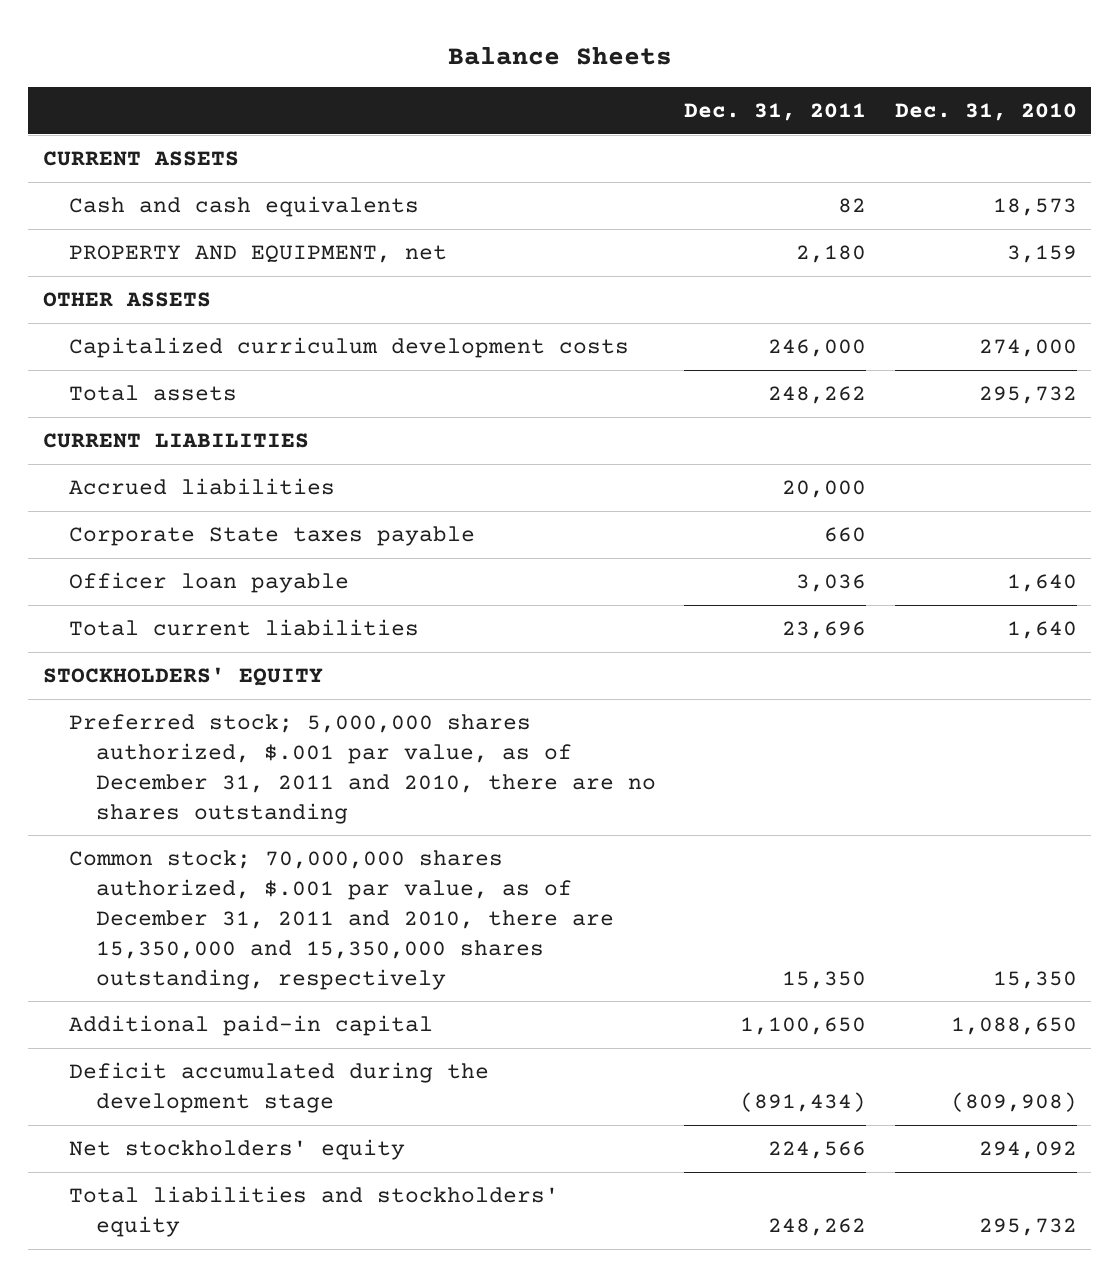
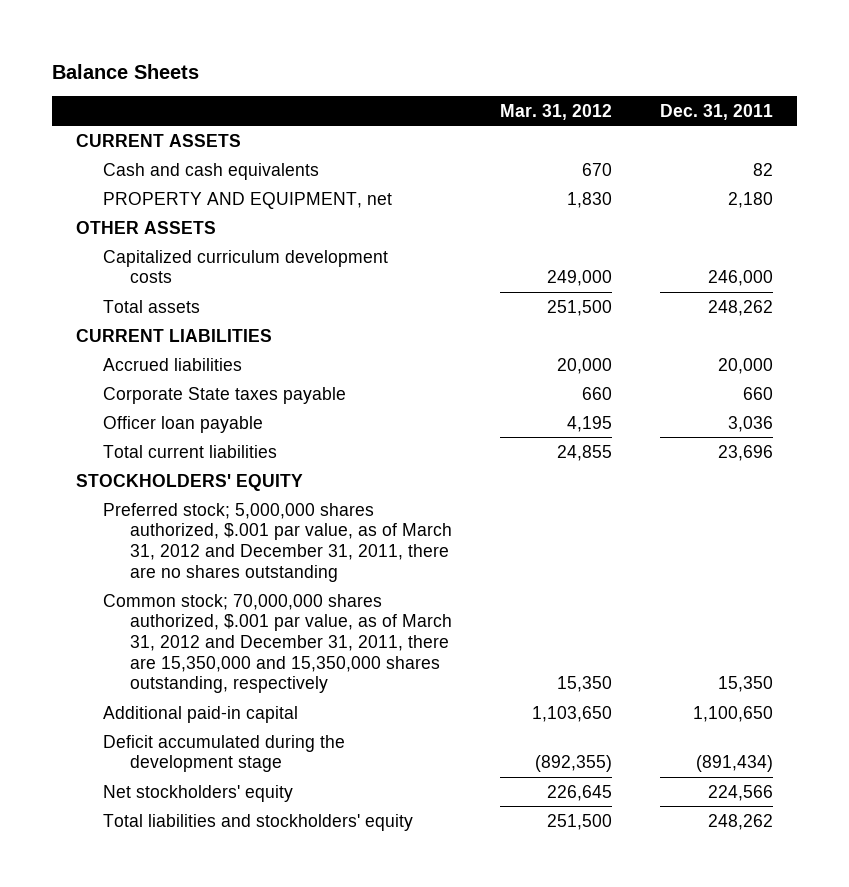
[894,103,1077,122] Dec. 31, 2010 -> none
none -> [500,103,613,120] Mar. 31, 2012
[69,714,656,824] Preferred stock; 5,000,000 shares authorized, $.001 par value, as of December 31, 2011 and 2010, there are no shares outstanding -> [103,502,453,582] Preferred stock; 5,000,000 shares authorized, $.001 par value, as of March 31, 2012 and December 31, 2011, there are no shares outstanding
[69,850,614,990] Common stock; 70,000,000 shares authorized, $.001 par value, as of December 31, 2011 and 2010, there are 15,350,000 and 15,350,000 shares outstanding, respectively -> [103,593,453,694] Common stock; 70,000,000 shares authorized, $.001 par value, as of March 31, 2012 and December 31, 2011, there are 15,350,000 and 15,350,000 shares outstanding, respectively

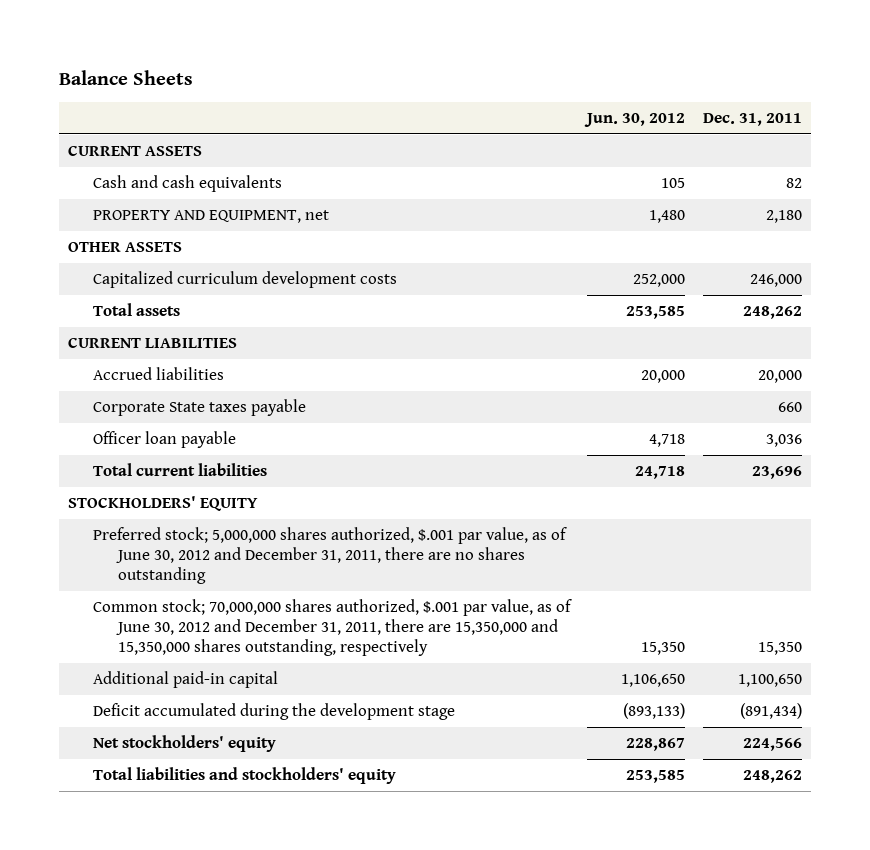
[500,103,613,120] Mar. 31, 2012 -> none
none -> [584,113,686,128] Jun. 30, 2012
[103,502,453,582] Preferred stock; 5,000,000 shares authorized, $.001 par value, as of March 31, 2012 and December 31, 2011, there are no shares outstanding -> [92,527,567,585] Preferred stock; 5,000,000 shares authorized, $.001 par value, as of June 30, 2012 and December 31, 2011, there are no shares outstanding
[103,593,453,694] Common stock; 70,000,000 shares authorized, $.001 par value, as of March 31, 2012 and December 31, 2011, there are 15,350,000 and 15,350,000 shares outstanding, respectively -> [92,599,572,657] Common stock; 70,000,000 shares authorized, $.001 par value, as of June 30, 2012 and December 31, 2011, there are 15,350,000 and 15,350,000 shares outstanding, respectively

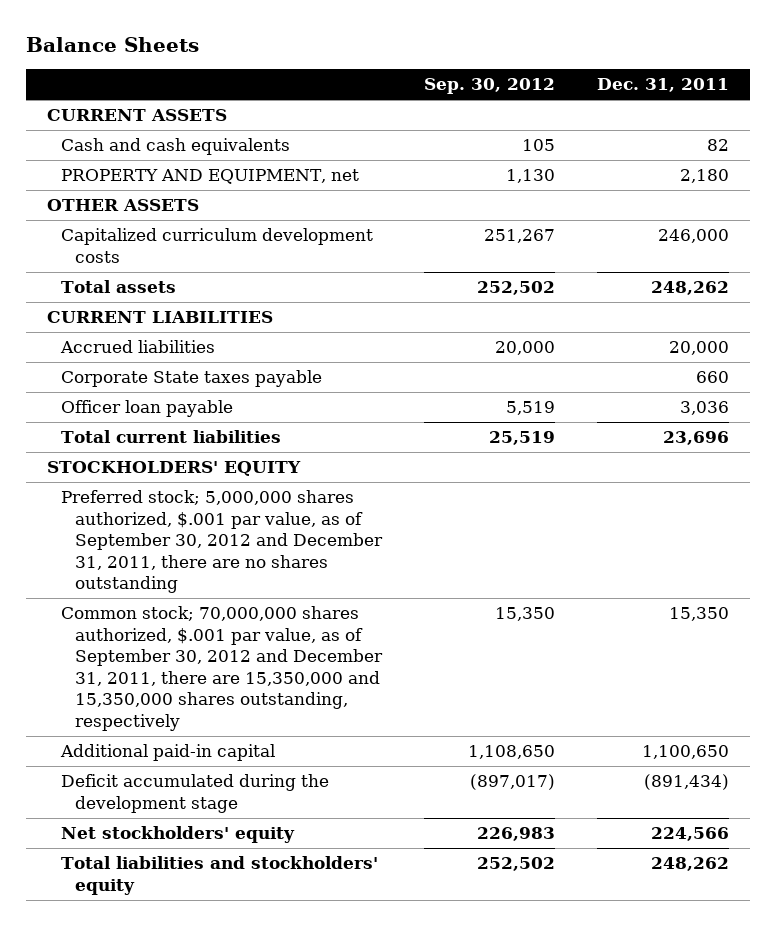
[584,113,686,128] Jun. 30, 2012 -> none
none -> [423,78,555,95] Sep. 30, 2012
[92,527,567,585] Preferred stock; 5,000,000 shares authorized, $.001 par value, as of June 30, 2012 and December 31, 2011, there are no shares outstanding -> [60,490,383,594] Preferred stock; 5,000,000 shares authorized, $.001 par value, as of September 30, 2012 and December 31, 2011, there are no shares outstanding
[92,599,572,657] Common stock; 70,000,000 shares authorized, $.001 par value, as of June 30, 2012 and December 31, 2011, there are 15,350,000 and 15,350,000 shares outstanding, respectively -> [60,606,383,731] Common stock; 70,000,000 shares authorized, $.001 par value, as of September 30, 2012 and December 31, 2011, there are 15,350,000 and 15,350,000 shares outstanding, respectively

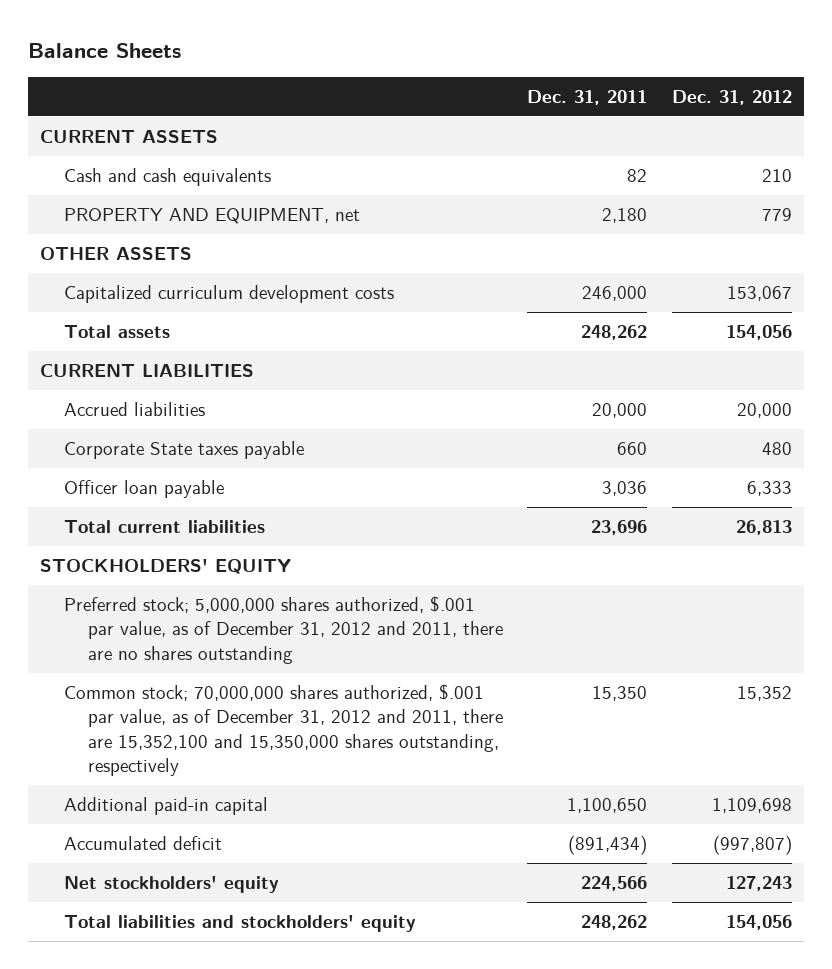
[423,78,555,95] Sep. 30, 2012 -> none
none -> [671,89,792,105] Dec. 31, 2012
[60,490,383,594] Preferred stock; 5,000,000 shares authorized, $.001 par value, as of September 30, 2012 and December 31, 2011, there are no shares outstanding -> [64,596,504,664] Preferred stock; 5,000,000 shares authorized, $.001 par value, as of December 31, 2012 and 2011, there are no shares outstanding
[60,606,383,731] Common stock; 70,000,000 shares authorized, $.001 par value, as of September 30, 2012 and December 31, 2011, there are 15,350,000 and 15,350,000 shares outstanding, respectively -> [64,684,504,777] Common stock; 70,000,000 shares authorized, $.001 par value, as of December 31, 2012 and 2011, there are 15,352,100 and 15,350,000 shares outstanding, respectively
[60,774,329,813] Deficit accumulated during the development stage -> [64,836,223,851] Accumulated deficit

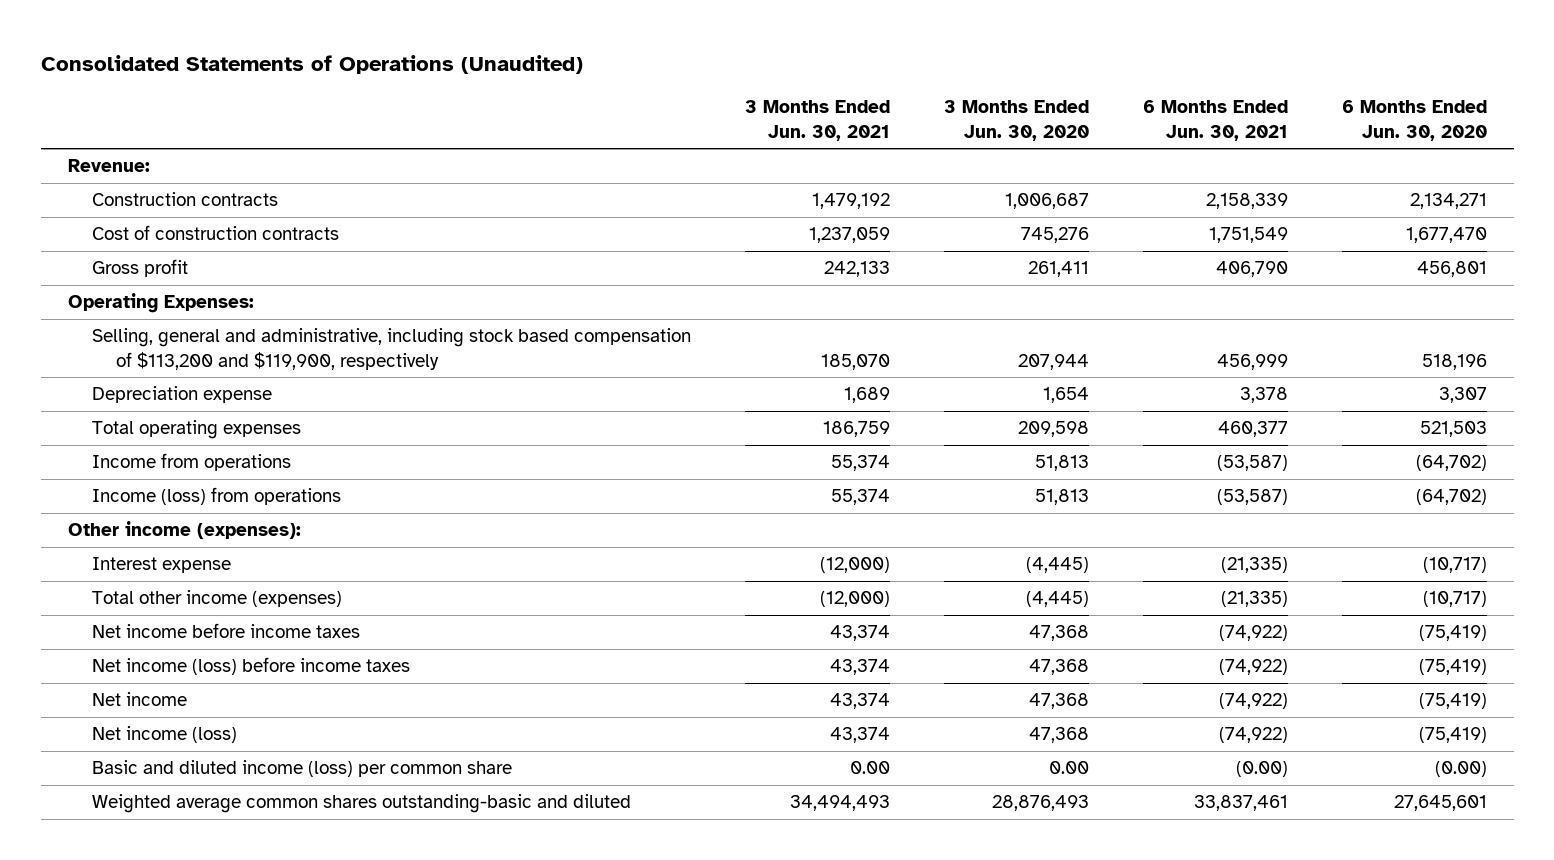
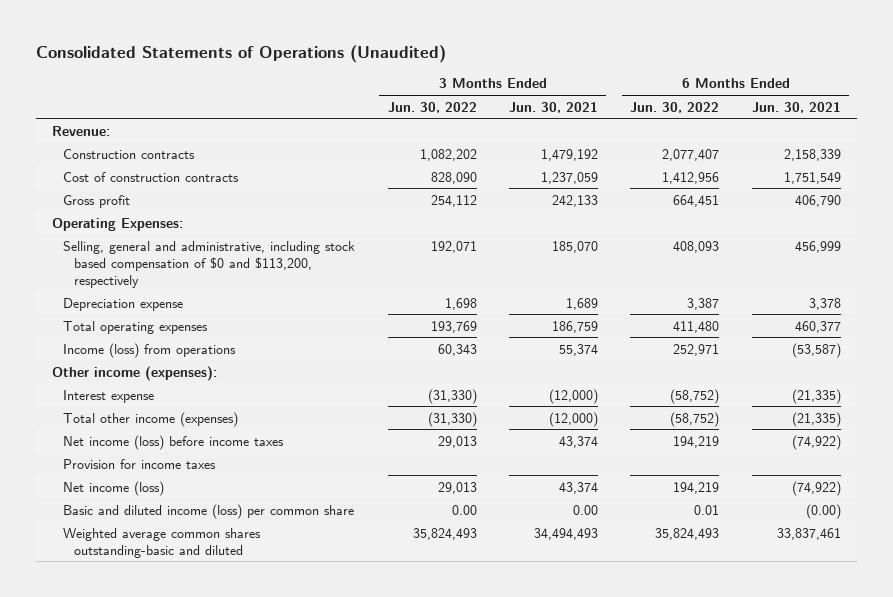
[943,100,1089,141] 3 Months Ended Jun. 30, 2020 -> none
[1341,100,1487,141] 6 Months Ended Jun. 30, 2020 -> none
none -> [387,101,477,113] Jun. 30, 2022
none -> [630,101,720,113] Jun. 30, 2022
[91,328,691,370] Selling, general and administrative, including stock based compensation of $113,200 and $119,900, respectively -> [63,240,356,288] Selling, general and administrative, including stock based compensation of $0 and $113,200, respectively
[91,453,291,472] Income from operations -> none
[91,623,360,639] Net income before income taxes -> none
[91,692,187,707] Net income -> none
none -> [63,458,217,469] Provision for income taxes

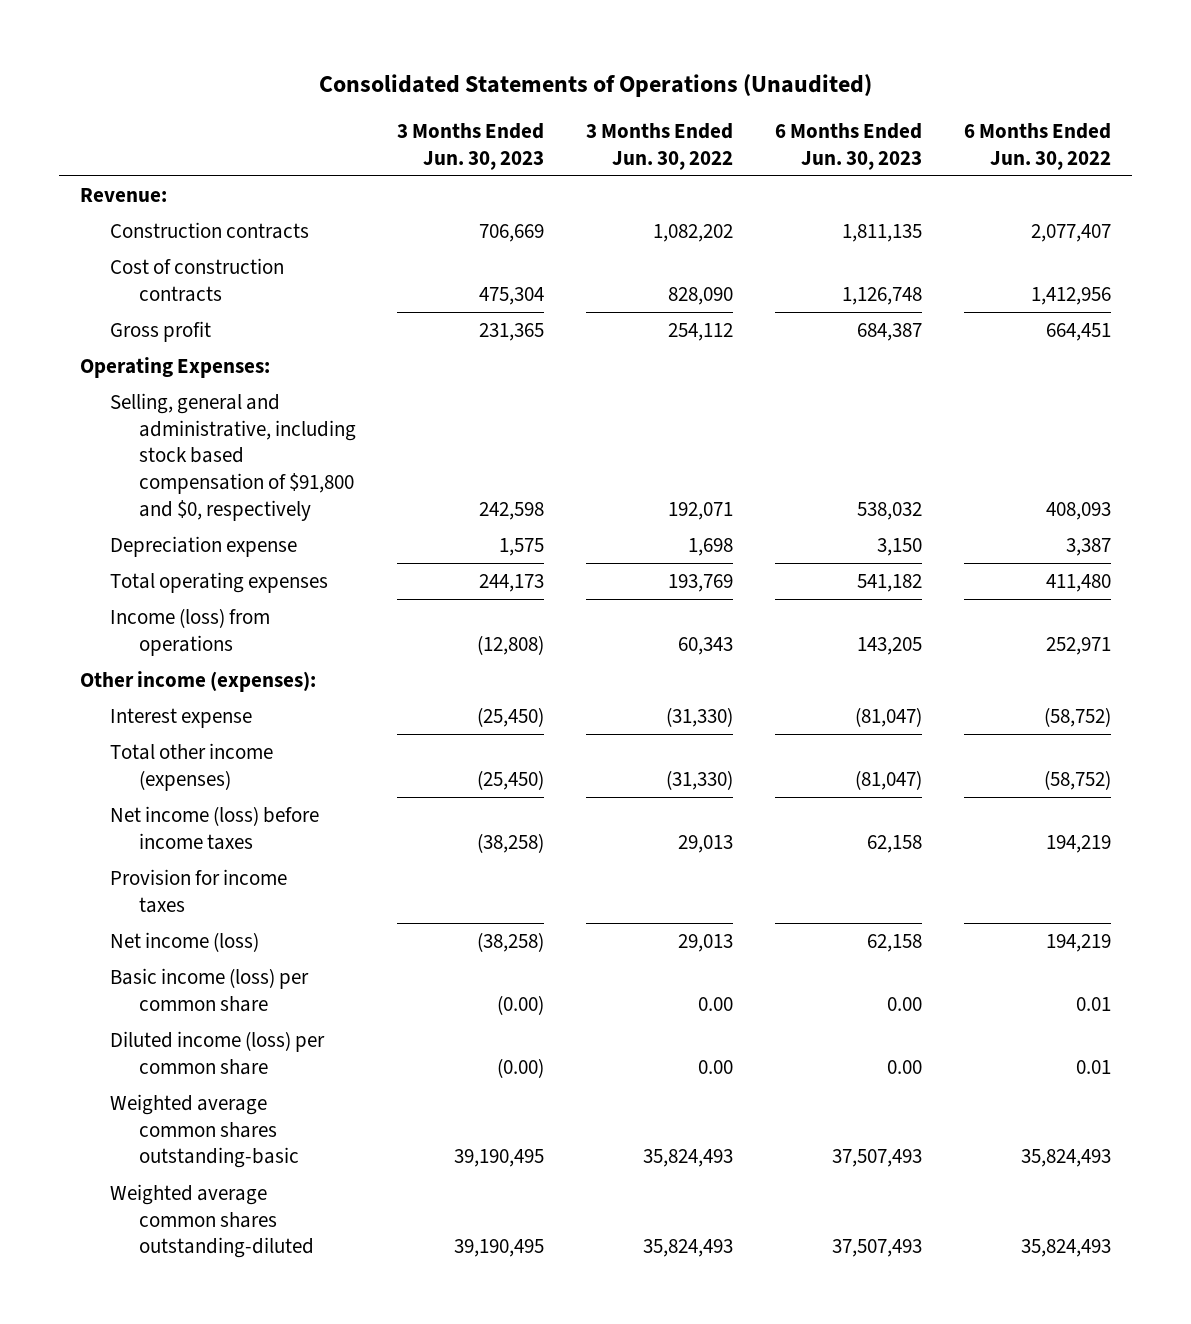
[508,101,598,113] Jun. 30, 2021 -> none
[751,101,841,113] Jun. 30, 2021 -> none
none -> [397,123,545,170] 3 Months Ended Jun. 30, 2023
none -> [775,123,923,170] 6 Months Ended Jun. 30, 2023
[63,240,356,288] Selling, general and administrative, including stock based compensation of $0 and $113,200, respectively -> [109,392,356,522] Selling, general and administrative, including stock based compensation of $91,800 and $0, respectively
[63,503,355,519] Basic and diluted income (loss) per common share -> [109,967,309,1012] Basic income (loss) per common share
none -> [109,1030,325,1075] Diluted income (loss) per common share
[63,527,262,558] Weighted average common shares outstanding-basic and diluted -> [109,1093,299,1169] Weighted average common shares outstanding-basic
none -> [109,1183,314,1259] Weighted average common shares outstanding-diluted

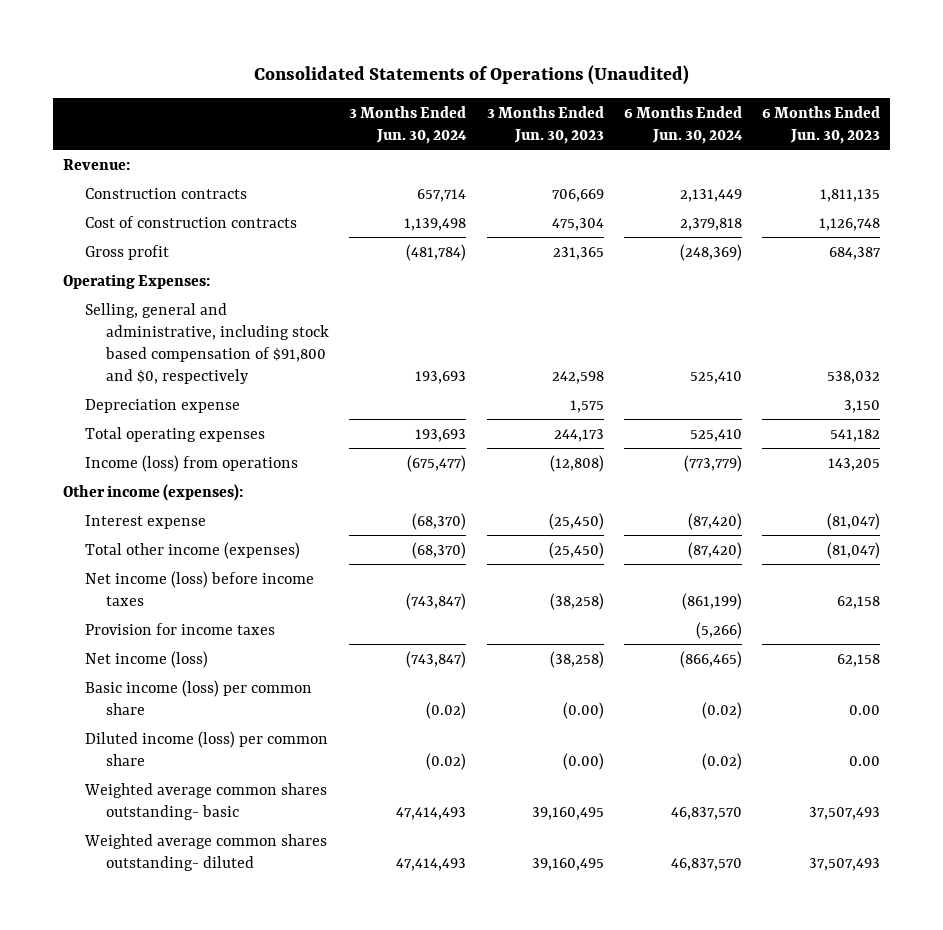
[586,123,734,170] 3 Months Ended Jun. 30, 2022 -> none
[963,123,1111,170] 6 Months Ended Jun. 30, 2022 -> none
none -> [349,105,468,144] 3 Months Ended Jun. 30, 2024
none -> [623,105,743,144] 6 Months Ended Jun. 30, 2024
[109,1093,299,1169] Weighted average common shares outstanding-basic -> [83,782,327,820] Weighted average common shares outstanding- basic
[454,1149,545,1168] 39,190,495 -> [531,806,604,820] 39,160,495
[109,1183,314,1259] Weighted average common shares outstanding-diluted -> [83,833,327,871] Weighted average common shares outstanding- diluted
[454,1239,545,1258] 39,190,495 -> [531,857,604,871] 39,160,495

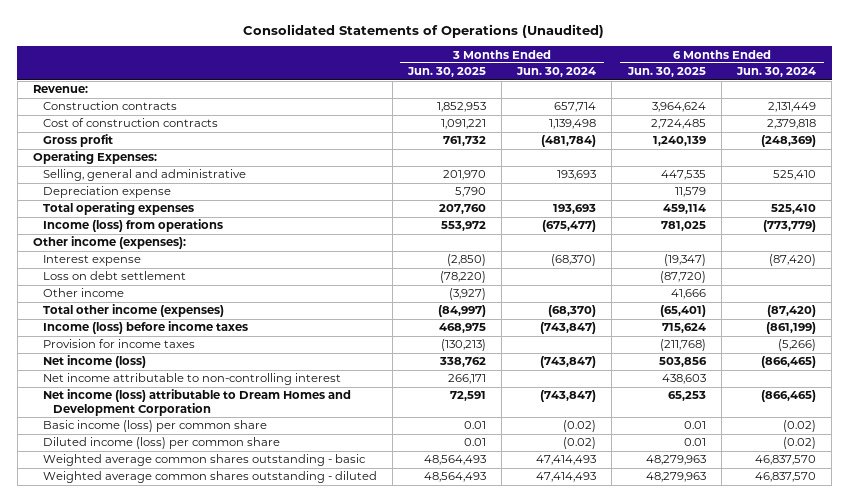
[486,105,604,144] 3 Months Ended Jun. 30, 2023 -> none
[762,105,881,144] 6 Months Ended Jun. 30, 2023 -> none
none -> [406,67,486,78] Jun. 30, 2025
none -> [626,67,706,78] Jun. 30, 2025
[84,302,330,384] Selling, general and administrative, including stock based compensation of $91,800 and $0, respectively -> [42,169,246,182] Selling, general and administrative
none -> [42,271,186,281] Loss on debt settlement
none -> [42,288,124,298] Other income
[84,570,314,606] Net income (loss) before income taxes -> [42,321,248,335] Income (loss) before income taxes
none -> [42,373,341,386] Net income attributable to non-controlling interest
none -> [42,389,351,417] Net income (loss) attributable to Dream Homes and Development Corporation
[83,782,327,820] Weighted average common shares outstanding- basic -> [42,454,366,467] Weighted average common shares outstanding - basic
[83,833,327,871] Weighted average common shares outstanding- diluted -> [42,471,377,484] Weighted average common shares outstanding - diluted

